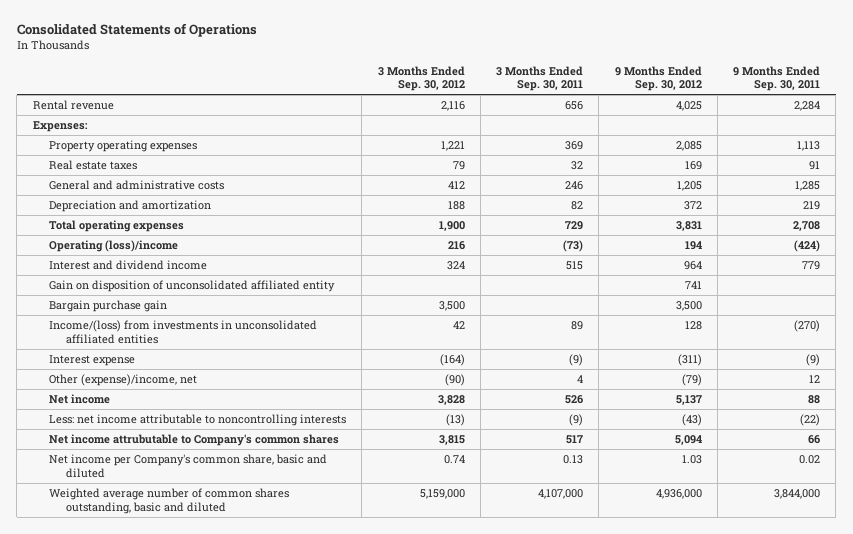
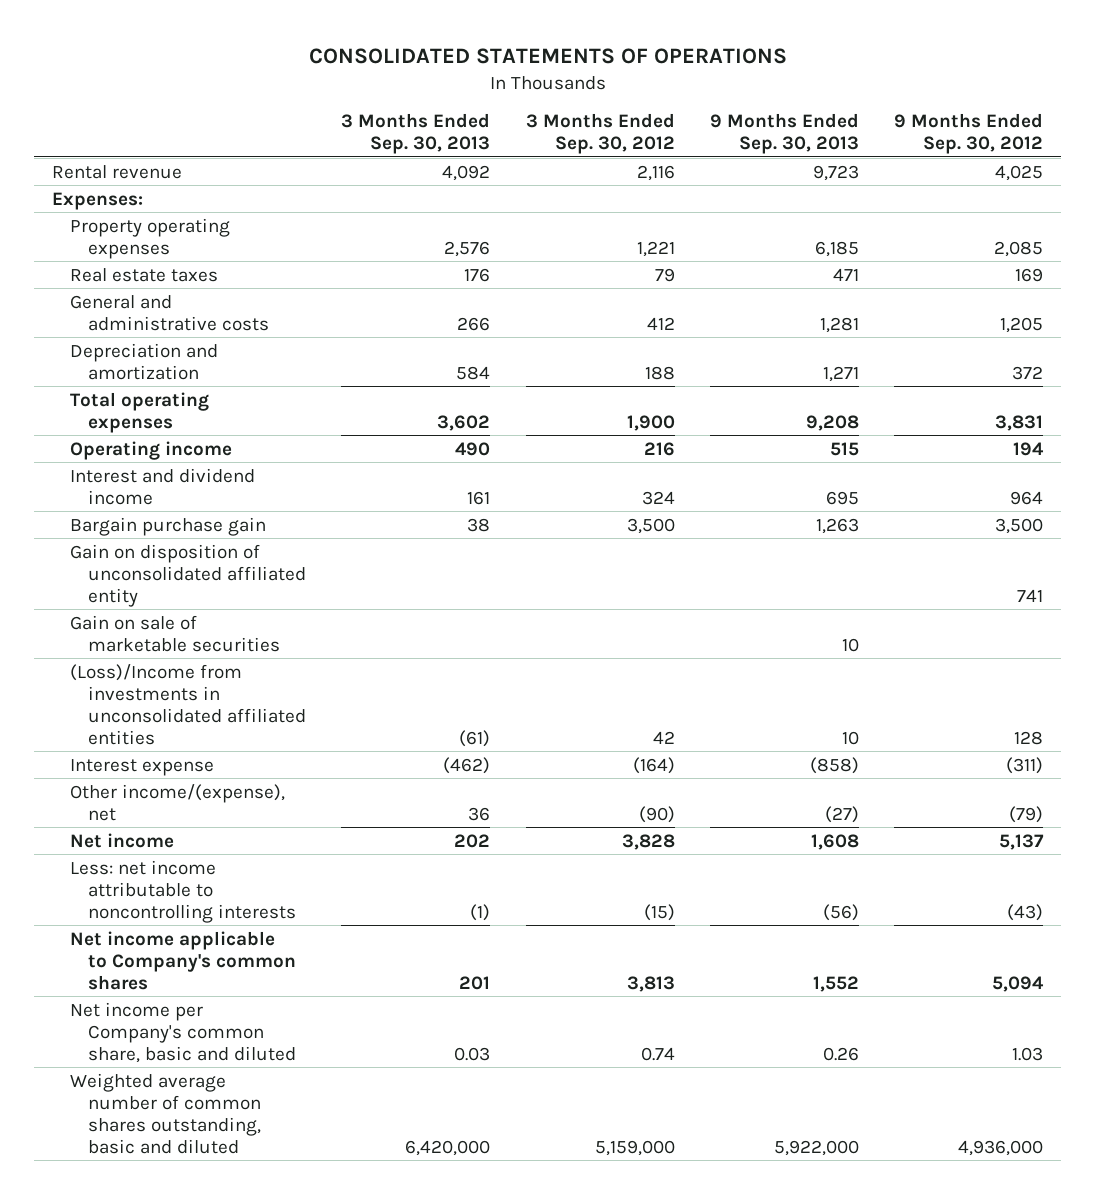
[16,23,257,38] Consolidated Statements of Operations -> [308,48,787,65] CONSOLIDATED STATEMENTS OF OPERATIONS
[496,65,584,92] 3 Months Ended Sep. 30, 2011 -> none
[733,65,821,92] 9 Months Ended Sep. 30, 2011 -> none
none -> [341,113,491,155] 3 Months Ended Sep. 30, 2013
none -> [710,113,860,155] 9 Months Ended Sep. 30, 2013
[49,239,179,252] Operating (loss)/income -> [69,440,232,460] Operating income
[49,279,336,292] Gain on disposition of unconsolidated affiliated entity -> [69,543,306,607] Gain on disposition of unconsolidated affiliated entity
none -> [69,614,280,652] Gain on sale of marketable securities
[49,319,318,344] Income/(loss) from investments in unconsolidated affiliated entities -> [69,663,306,745] (Loss)/Income from investments in unconsolidated affiliated entities
[49,373,198,386] Other (expense)/income, net -> [69,783,285,821] Other income/(expense), net
[445,413,465,426] (13) -> [643,903,675,921] (15)
[49,433,340,446] Net income attrubutable to Company's common shares -> [69,930,296,990] Net income applicable to Company's common shares
[438,434,465,445] 3,815 -> [626,975,675,992] 3,813

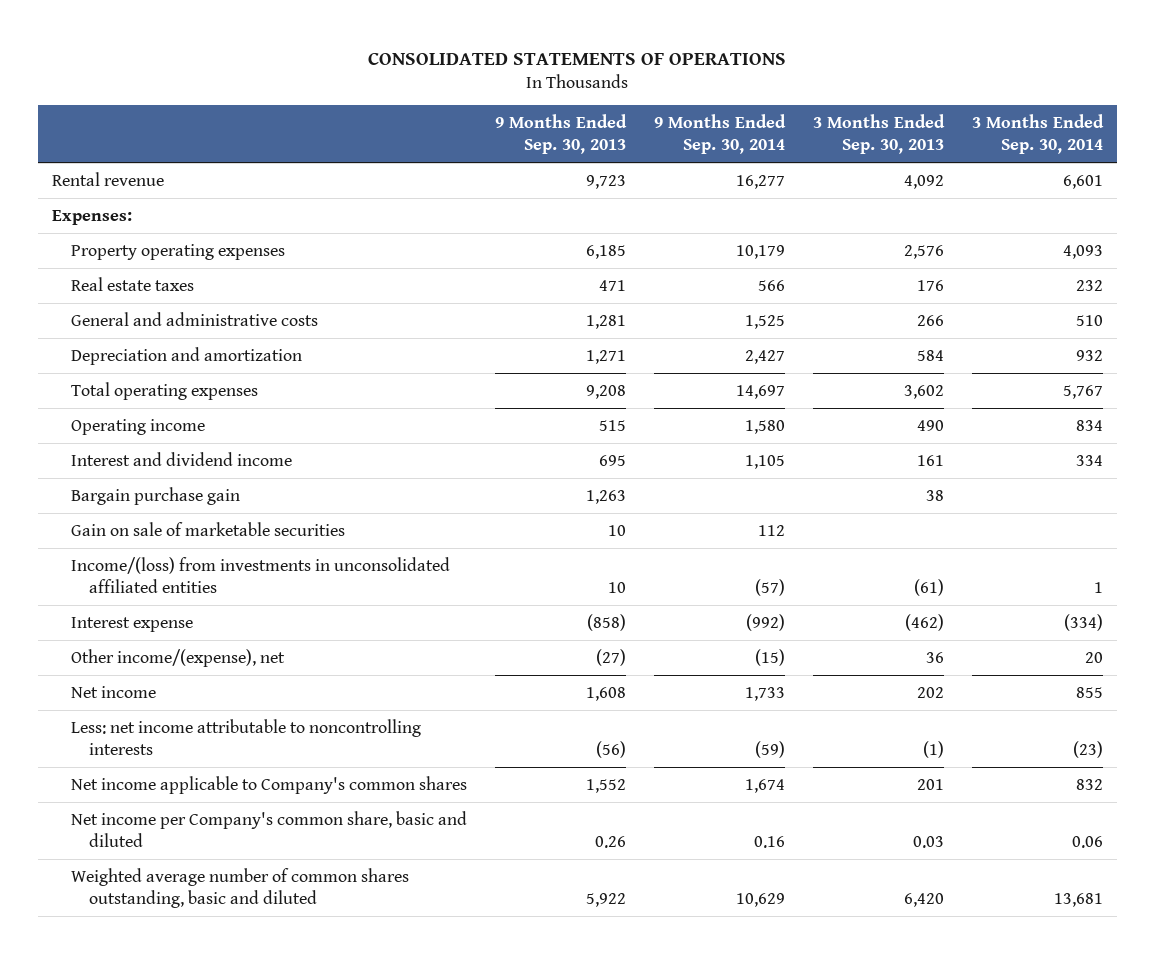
[525,113,675,155] 3 Months Ended Sep. 30, 2012 -> none
[894,113,1044,155] 9 Months Ended Sep. 30, 2012 -> none
none -> [653,114,786,155] 9 Months Ended Sep. 30, 2014
none -> [971,114,1104,155] 3 Months Ended Sep. 30, 2014
[69,543,306,607] Gain on disposition of unconsolidated affiliated entity -> none
[69,663,306,745] (Loss)/Income from investments in unconsolidated affiliated entities -> [70,556,450,593] Income/(loss) from investments in unconsolidated affiliated entities
[405,1139,491,1156] 6,420,000 -> [903,892,944,907] 6,420
[774,1139,860,1156] 5,922,000 -> [585,892,626,907] 5,922

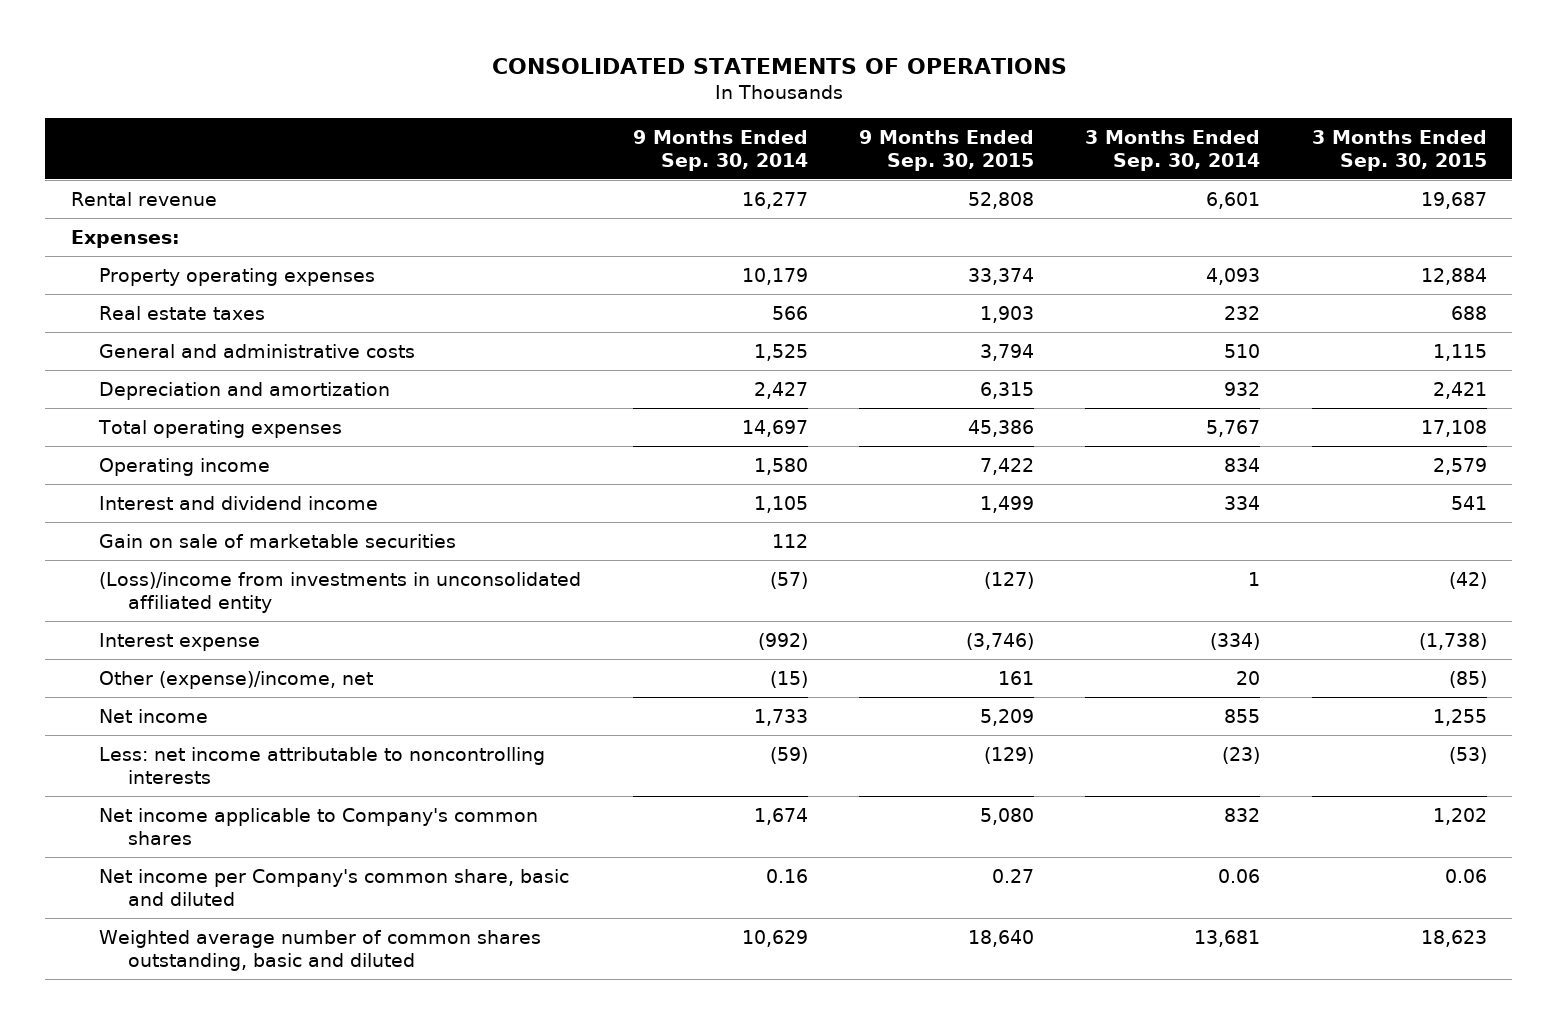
[494,114,627,155] 9 Months Ended Sep. 30, 2013 -> none
[812,114,945,155] 3 Months Ended Sep. 30, 2013 -> none
none -> [858,129,1034,171] 9 Months Ended Sep. 30, 2015
none -> [1311,129,1487,171] 3 Months Ended Sep. 30, 2015
[70,486,240,505] Bargain purchase gain -> none
[70,556,450,593] Income/(loss) from investments in unconsolidated affiliated entities -> [99,571,582,613] (Loss)/income from investments in unconsolidated affiliated entity
[70,648,285,667] Other income/(expense), net -> [99,670,374,689] Other (expense)/income, net

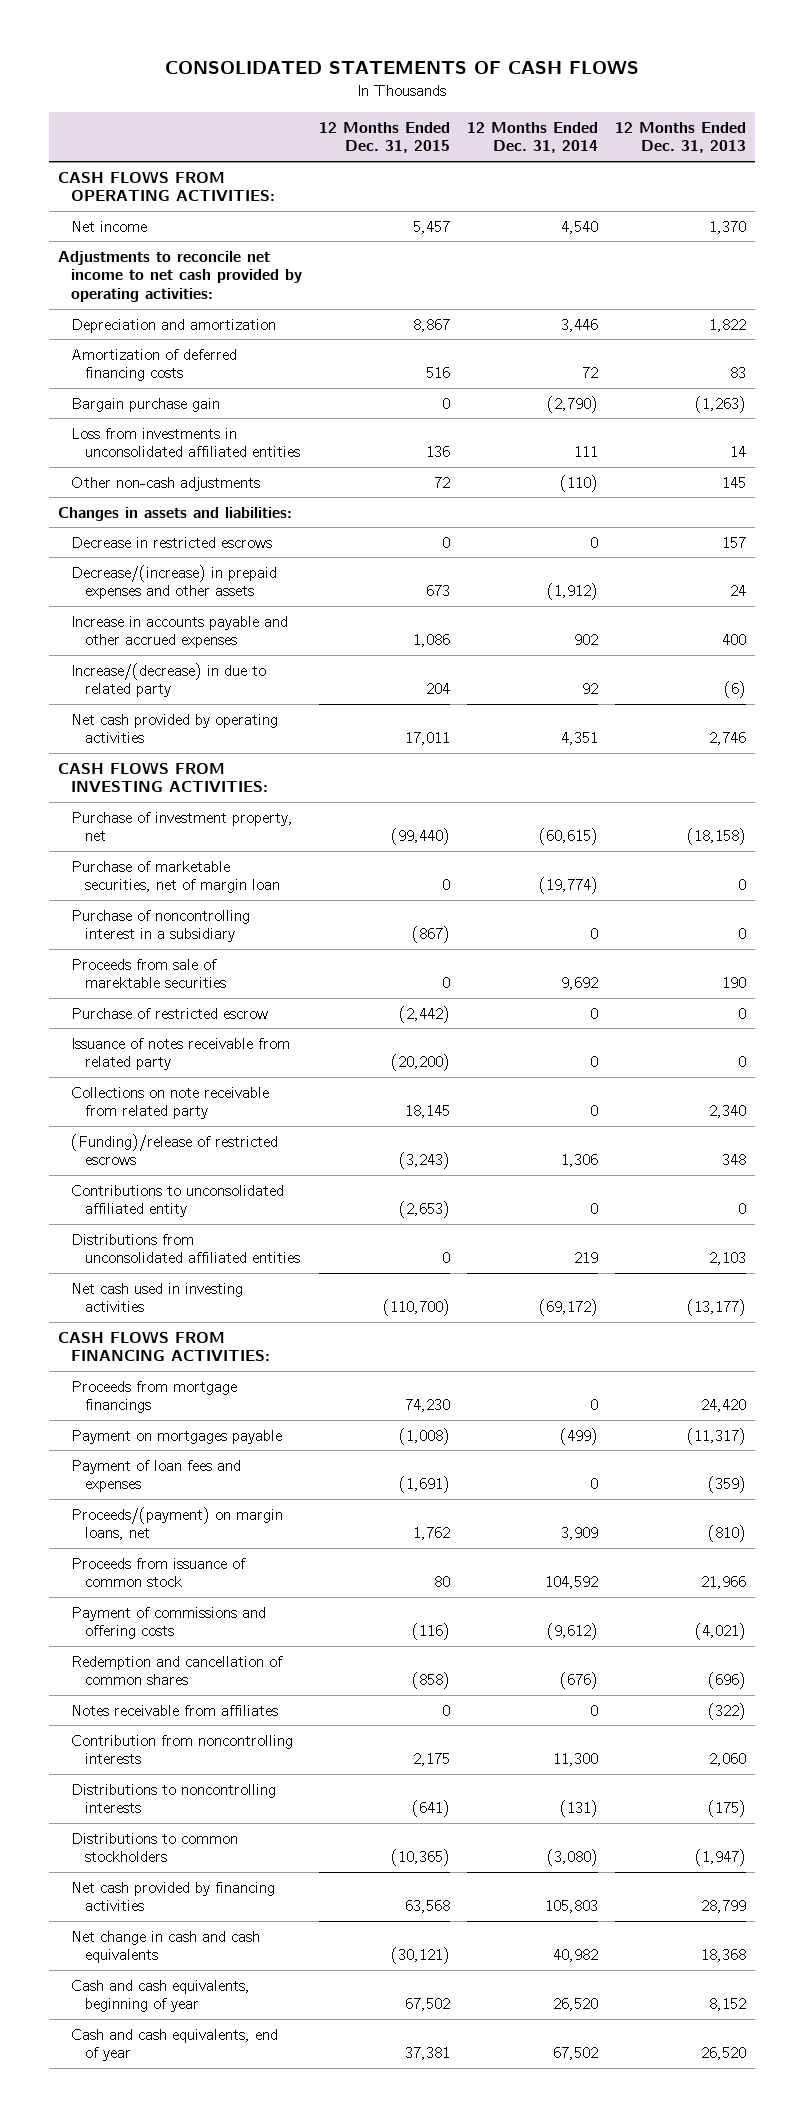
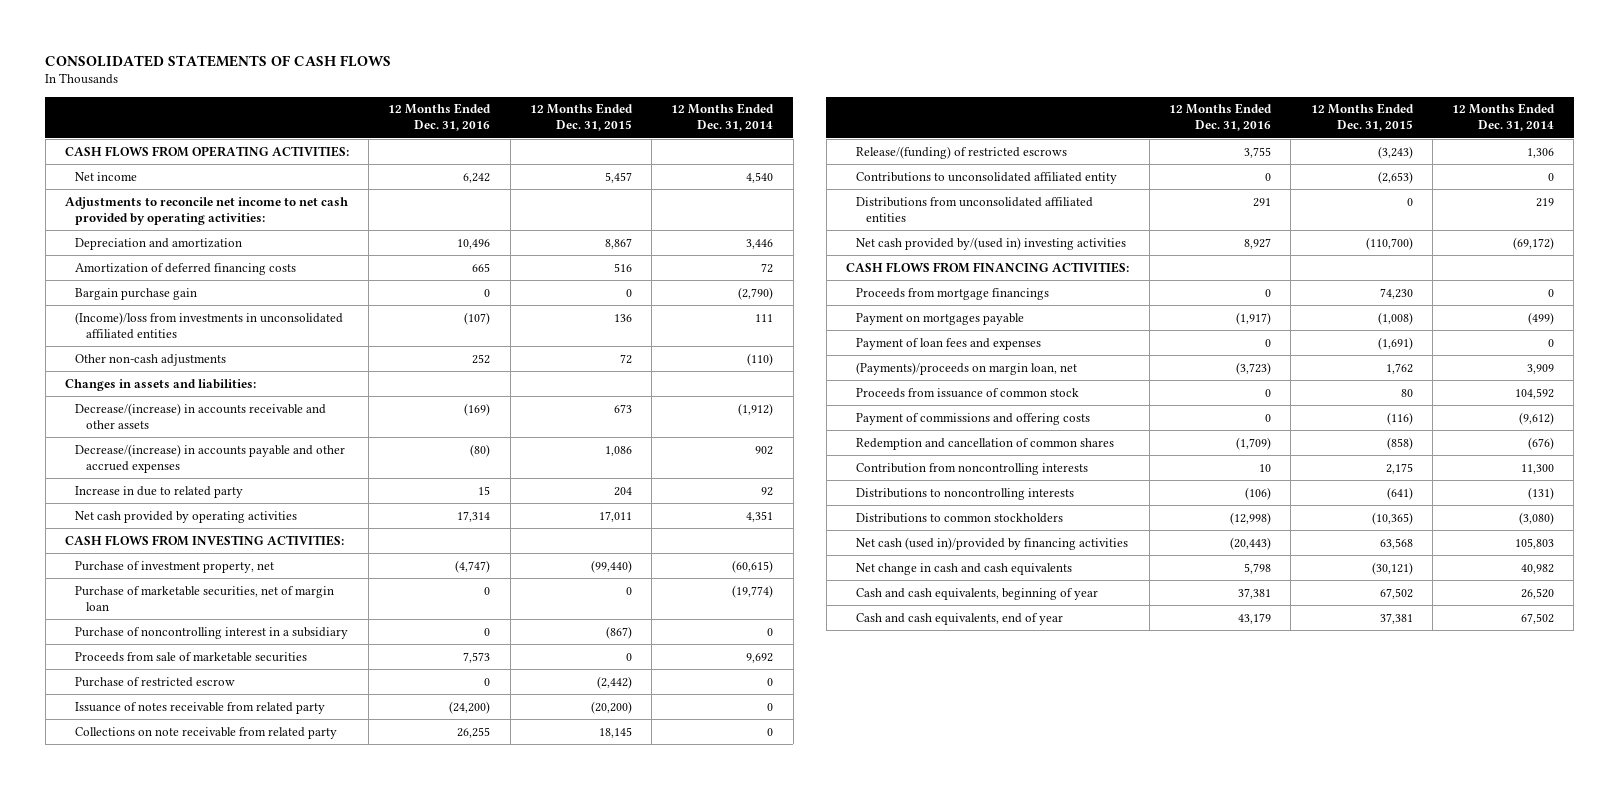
[615,121,747,154] 12 Months Ended Dec. 31, 2013 -> none
none -> [388,103,492,132] 12 Months Ended Dec. 31, 2016
[71,427,300,458] Loss from investments in unconsolidated affiliated entities -> [75,311,344,339] (Income)/loss from investments in unconsolidated affiliated entities
[71,536,273,548] Decrease in restricted escrows -> none
[71,564,278,600] Decrease/(increase) in prepaid expenses and other assets -> [75,402,327,429] Decrease/(increase) in accounts receivable and other assets
[71,615,289,649] Increase in accounts payable and other accrued expenses -> [75,443,346,473] Decrease/(increase) in accounts payable and other accrued expenses
[71,662,267,698] Increase/(decrease) in due to related party -> [75,485,244,498] Increase in due to related party
[71,958,226,989] Proceeds from sale of marektable securities -> [75,651,308,662] Proceeds from sale of marketable securities
[71,1133,279,1166] (Funding)/release of restricted escrows -> [856,145,1068,159] Release/(funding) of restricted escrows
[71,1282,244,1313] Net cash used in investing activities -> [856,236,1127,250] Net cash provided by/(used in) investing activities
[71,1506,284,1541] Proceeds/(payment) on margin loans, net -> [856,361,1078,375] (Payments)/proceeds on margin loan, net
[71,1704,279,1716] Notes receivable from affiliates -> none
[71,1881,276,1912] Net cash provided by financing activities -> [856,536,1129,550] Net cash (used in)/provided by financing activities

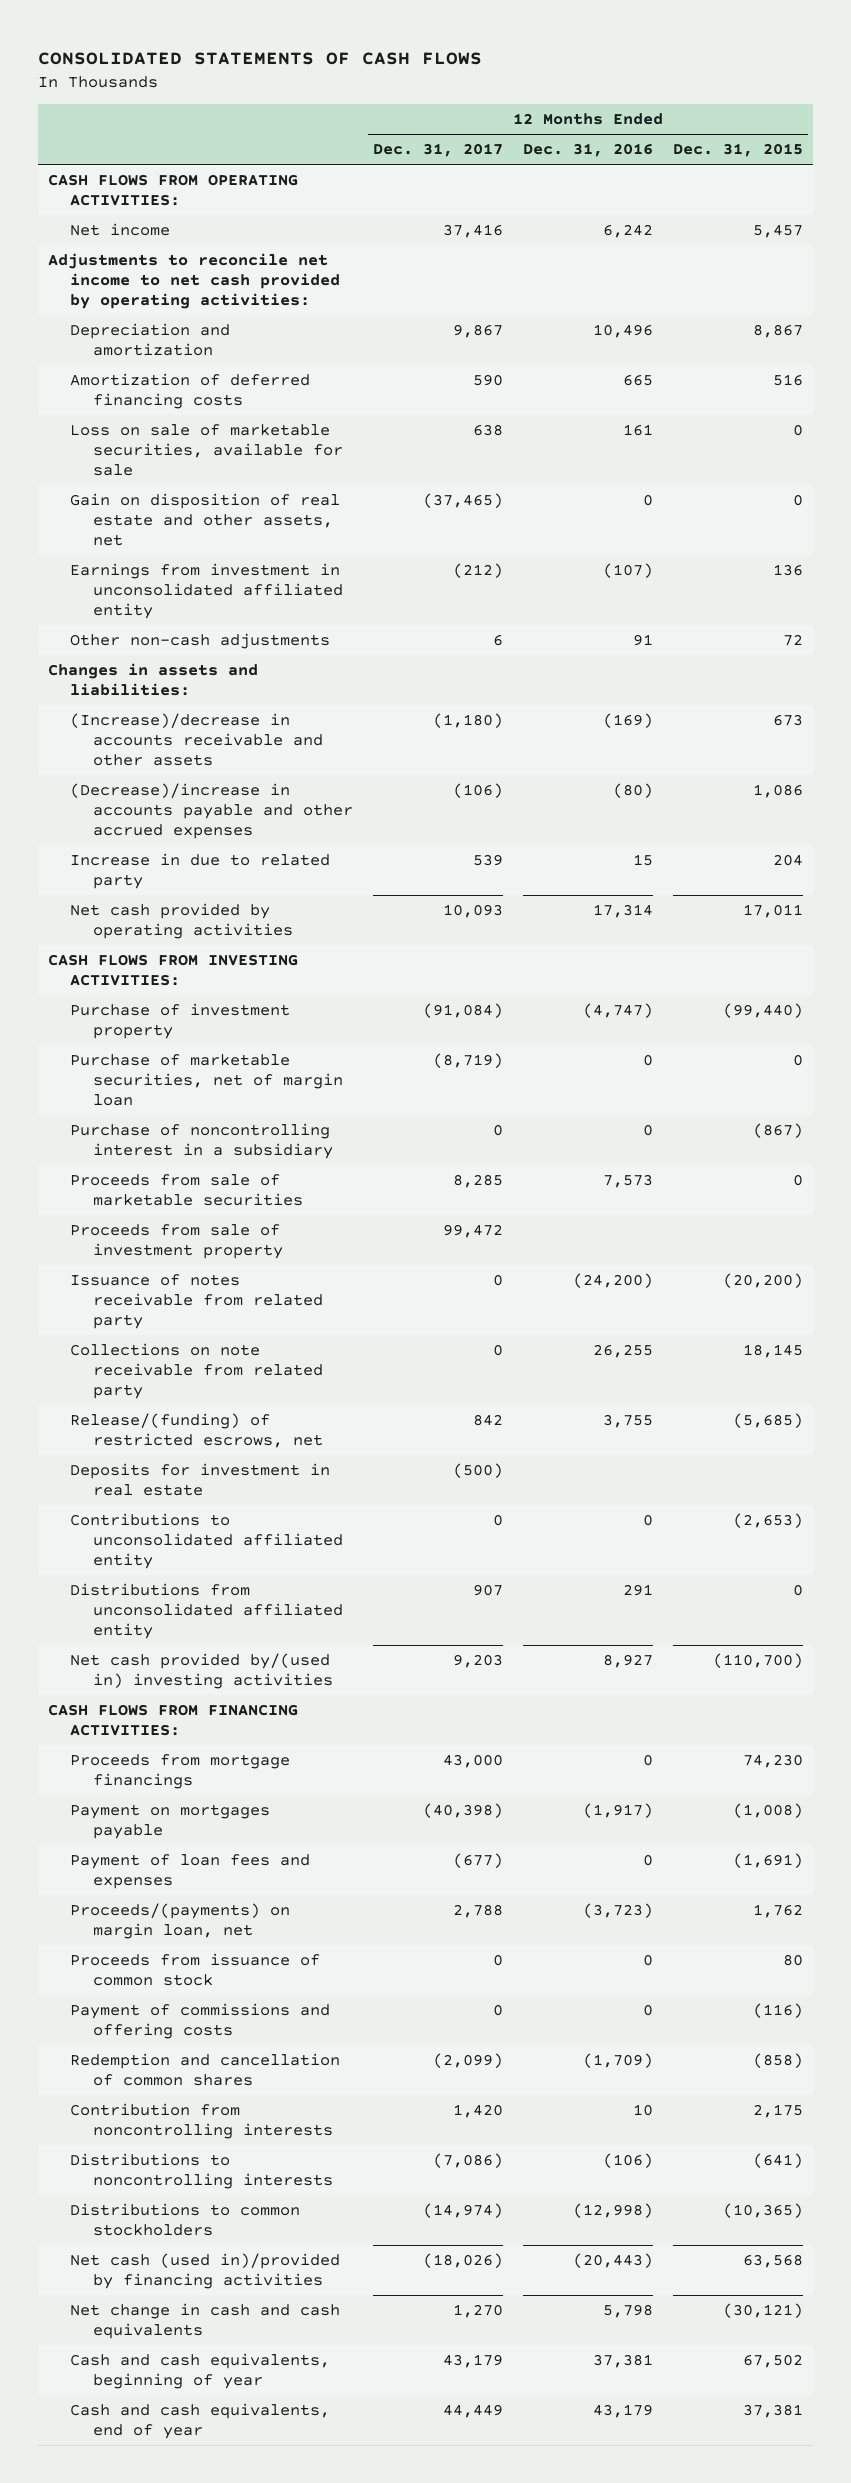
[671,103,775,132] 12 Months Ended Dec. 31, 2014 -> none
none -> [372,143,503,158] Dec. 31, 2017
[75,287,198,300] Bargain purchase gain -> none
none -> [70,423,343,477] Loss on sale of marketable securities, available for sale
none -> [70,492,341,547] Gain on disposition of real estate and other assets, net
[75,311,344,339] (Income)/loss from investments in unconsolidated affiliated entities -> [70,562,343,620] Earnings from investment in unconsolidated affiliated entity
[472,353,491,364] 252 -> [632,633,653,646] 91
[75,402,327,429] Decrease/(increase) in accounts receivable and other assets -> [70,712,323,767] (Increase)/decrease in accounts receivable and other assets
[75,443,346,473] Decrease/(increase) in accounts payable and other accrued expenses -> [70,782,353,840] (Decrease)/increase in accounts payable and other accrued expenses
[75,560,275,573] Purchase of investment property, net -> [70,1002,291,1040] Purchase of investment property
[75,676,236,687] Purchase of restricted escrow -> none
none -> [70,1223,283,1260] Proceeds from sale of investment property
[856,145,1068,159] Release/(funding) of restricted escrows -> [70,1412,323,1449] Release/(funding) of restricted escrows, net
[1377,145,1413,159] (3,243) -> [732,1412,803,1428] (5,685)
none -> [70,1462,331,1497] Deposits for investment in real estate
[856,196,1094,222] Distributions from unconsolidated affiliated entities -> [70,1582,343,1640] Distributions from unconsolidated affiliated entity
[856,361,1078,375] (Payments)/proceeds on margin loan, net -> [70,1902,291,1940] Proceeds/(payments) on margin loan, net

